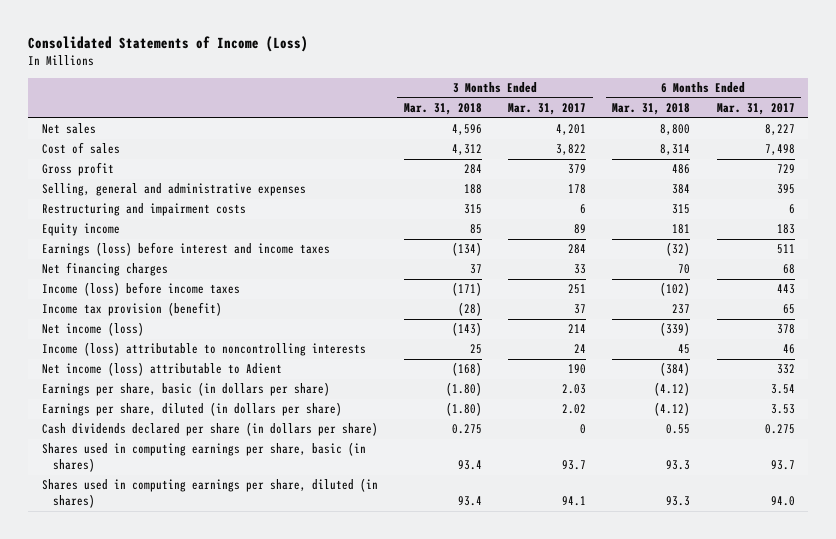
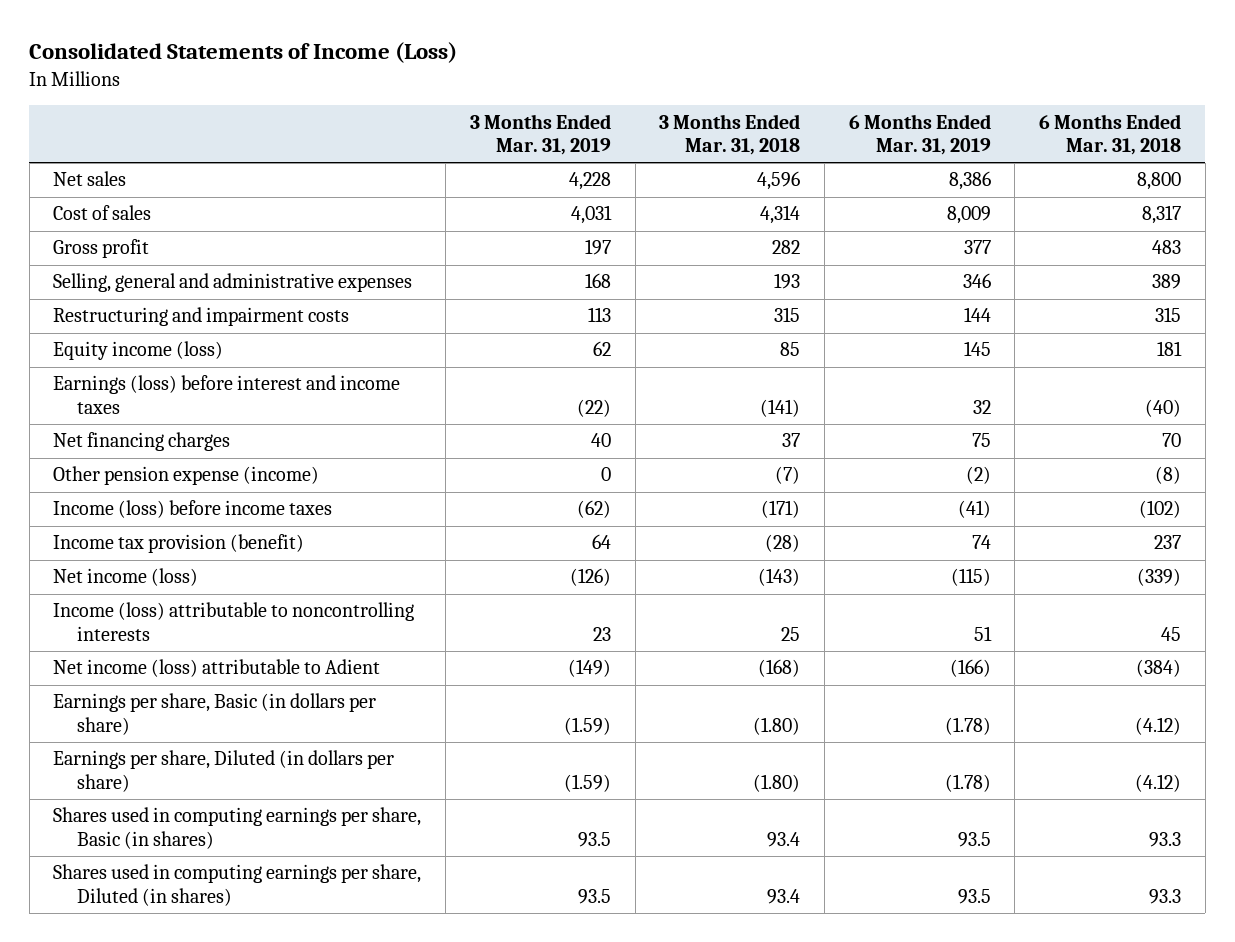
[508,103,587,116] Mar. 31, 2017 -> none
[716,103,795,116] Mar. 31, 2017 -> none
none -> [469,113,611,156] 3 Months Ended Mar. 31, 2019
none -> [848,113,991,156] 6 Months Ended Mar. 31, 2019
[451,144,482,156] 4,312 -> [760,205,801,225] 4,314
[660,144,691,156] 8,314 -> [1142,205,1182,225] 8,317
[463,164,482,175] 284 -> [772,240,801,255] 282
[672,164,691,175] 486 -> [1152,240,1182,255] 483
[463,184,482,195] 188 -> [774,273,801,290] 193
[672,184,691,195] 384 -> [1152,274,1182,290] 389
[41,223,120,237] Equity income -> [53,341,224,361] Equity income (loss)
[451,242,482,257] (134) -> [760,398,801,417] (141)
[666,242,691,257] (32) -> [1145,398,1182,417] (40)
none -> [53,466,320,486] Other pension expense (income)
[41,422,378,437] Cash dividends declared per share (in dollars per share) -> none
[41,382,330,397] Earnings per share, basic (in dollars per share) -> [53,693,377,735] Earnings per share, Basic (in dollars per share)
[41,402,342,417] Earnings per share, diluted (in dollars per share) -> [53,750,395,792] Earnings per share, Diluted (in dollars per share)
[41,442,366,473] Shares used in computing earnings per share, basic (in shares) -> [53,807,422,849] Shares used in computing earnings per share, Basic (in shares)
[41,478,378,509] Shares used in computing earnings per share, diluted (in shares) -> [53,864,422,906] Shares used in computing earnings per share, Diluted (in shares)

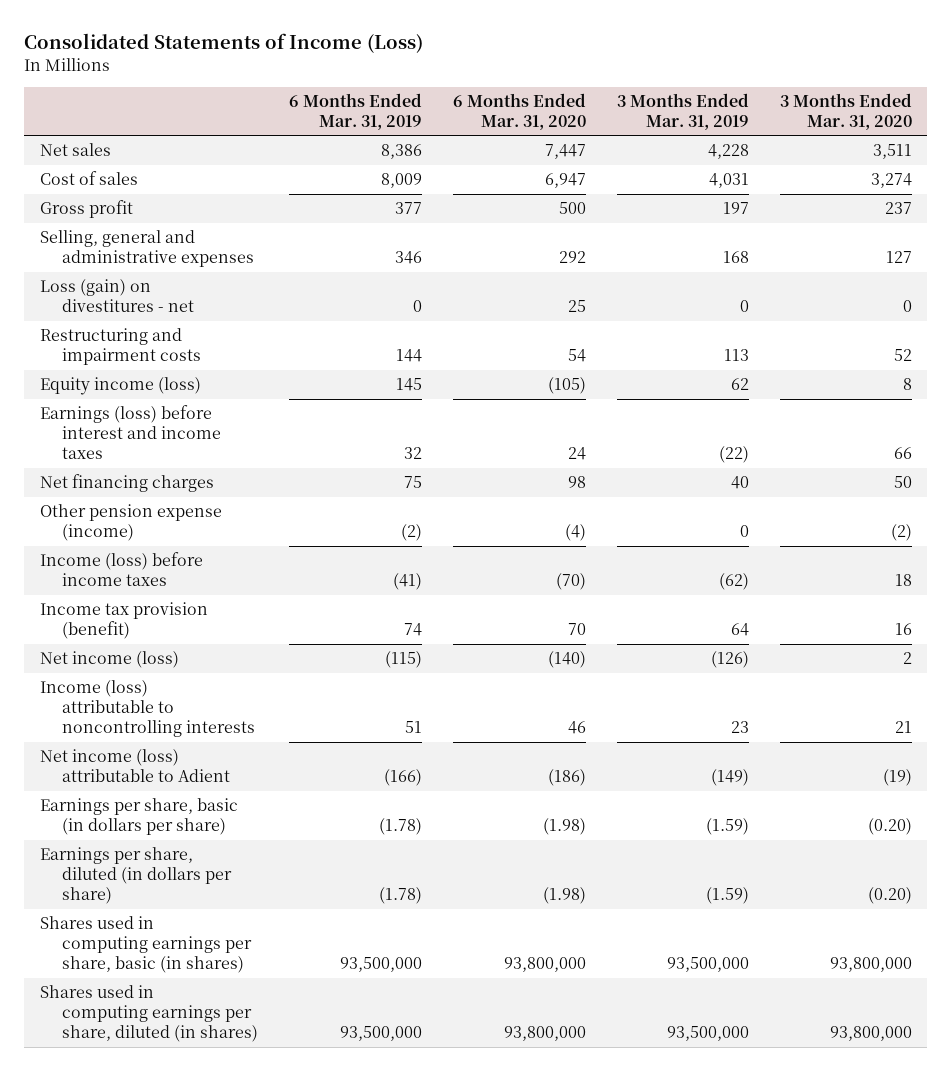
[659,113,801,156] 3 Months Ended Mar. 31, 2018 -> none
[1039,113,1182,156] 6 Months Ended Mar. 31, 2018 -> none
none -> [452,92,586,130] 6 Months Ended Mar. 31, 2020
none -> [779,92,912,130] 3 Months Ended Mar. 31, 2020
none -> [39,279,194,313] Loss (gain) on divestitures - net
[53,693,377,735] Earnings per share, Basic (in dollars per share) -> [39,798,238,836] Earnings per share, basic (in dollars per share)
[53,750,395,792] Earnings per share, Diluted (in dollars per share) -> [39,847,232,905] Earnings per share, diluted (in dollars per share)
[53,807,422,849] Shares used in computing earnings per share, Basic (in shares) -> [39,916,252,974] Shares used in computing earnings per share, basic (in shares)
[577,831,611,847] 93.5 -> [666,957,749,973] 93,500,000
[957,831,991,847] 93.5 -> [339,957,422,973] 93,500,000
[53,864,422,906] Shares used in computing earnings per share, Diluted (in shares) -> [39,985,258,1043] Shares used in computing earnings per share, diluted (in shares)
[577,888,611,904] 93.5 -> [666,1026,749,1042] 93,500,000
[957,888,991,904] 93.5 -> [339,1026,422,1042] 93,500,000

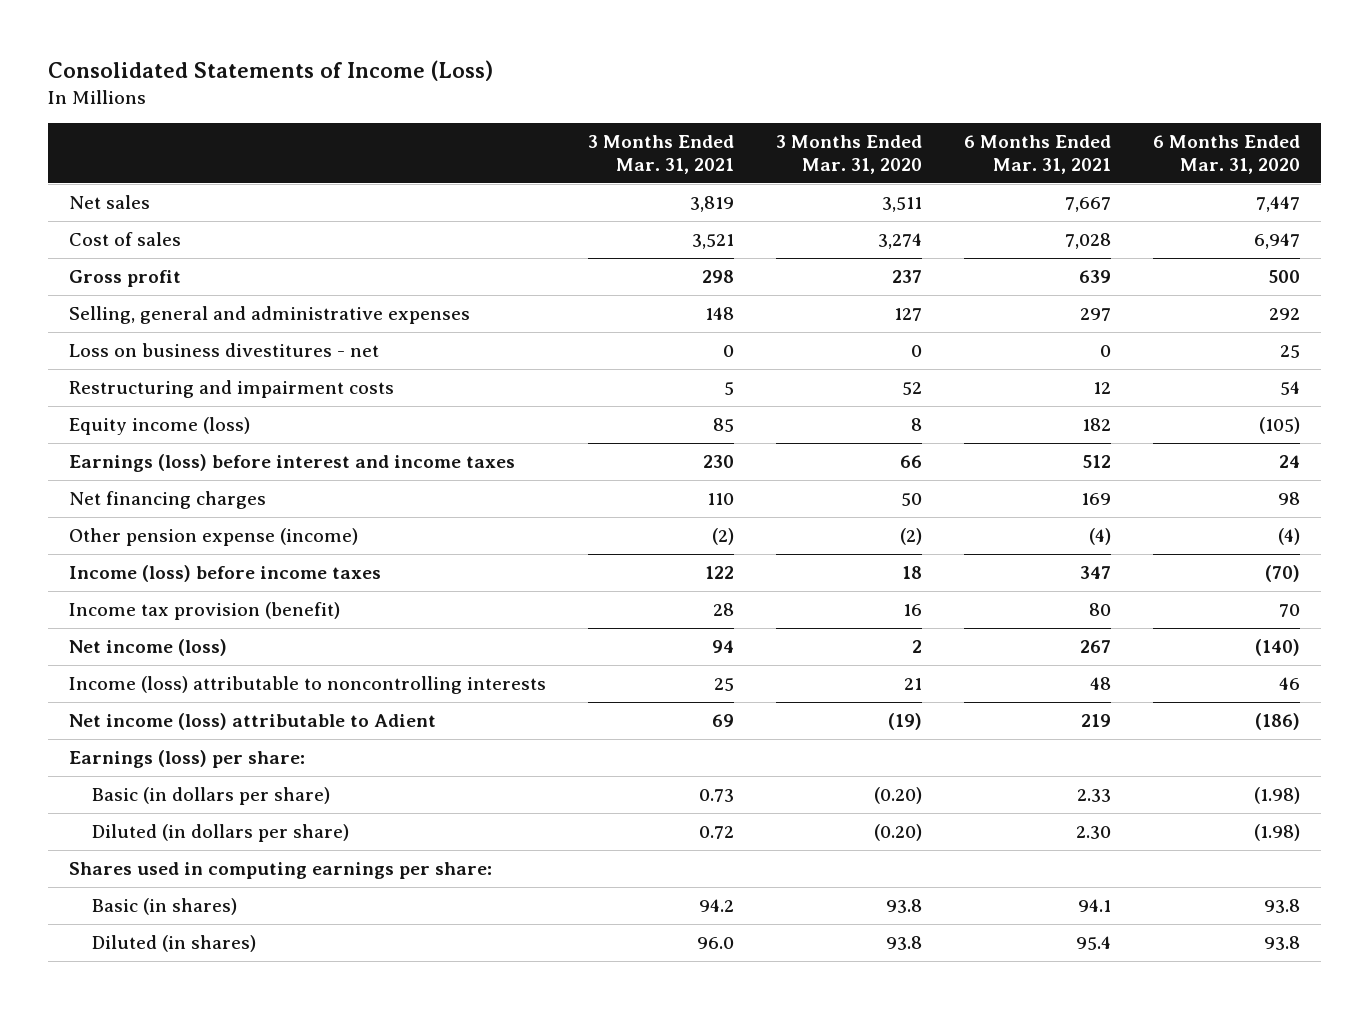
[288,92,422,130] 6 Months Ended Mar. 31, 2019 -> none
[616,92,749,130] 3 Months Ended Mar. 31, 2019 -> none
none -> [587,134,734,175] 3 Months Ended Mar. 31, 2021
none -> [964,134,1112,175] 6 Months Ended Mar. 31, 2021
[39,279,194,313] Loss (gain) on divestitures - net -> [68,342,379,357] Loss on business divestitures - net
none -> [68,749,305,768] Earnings (loss) per share:
[39,798,238,836] Earnings per share, basic (in dollars per share) -> [92,786,331,805] Basic (in dollars per share)
[39,847,232,905] Earnings per share, diluted (in dollars per share) -> [92,823,350,842] Diluted (in dollars per share)
none -> [68,861,492,879] Shares used in computing earnings per share:
[39,916,252,974] Shares used in computing earnings per share, basic (in shares) -> [92,897,238,915] Basic (in shares)
[503,957,586,973] 93,800,000 -> [1264,898,1301,913] 93.8
[829,957,912,973] 93,800,000 -> [885,898,922,913] 93.8
[39,985,258,1043] Shares used in computing earnings per share, diluted (in shares) -> [92,934,257,952] Diluted (in shares)
[503,1026,586,1042] 93,800,000 -> [1264,935,1301,950] 93.8
[829,1026,912,1042] 93,800,000 -> [885,935,922,950] 93.8

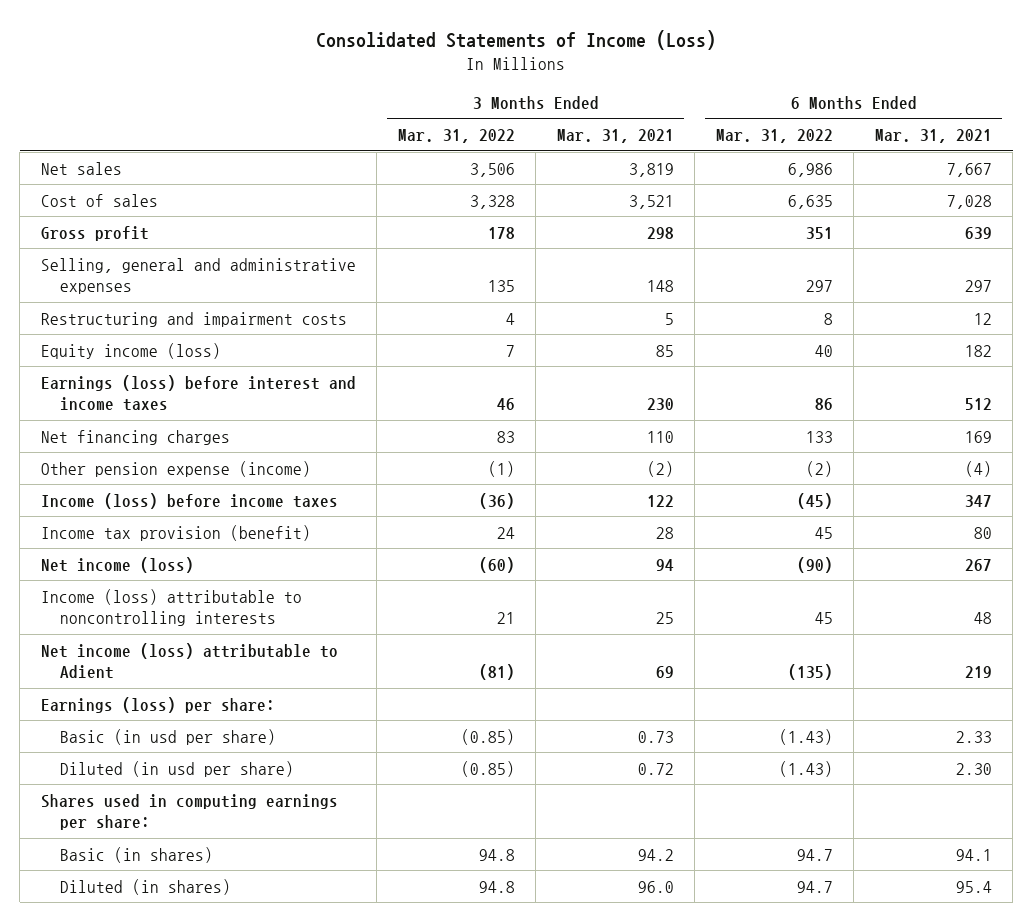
[775,134,922,175] 3 Months Ended Mar. 31, 2020 -> none
[1153,134,1301,175] 6 Months Ended Mar. 31, 2020 -> none
none -> [397,129,515,144] Mar. 31, 2022
none -> [715,129,833,144] Mar. 31, 2022
[68,342,379,357] Loss on business divestitures - net -> none
[92,786,331,805] Basic (in dollars per share) -> [60,728,277,745] Basic (in usd per share)
[92,823,350,842] Diluted (in dollars per share) -> [60,760,295,777] Diluted (in usd per share)

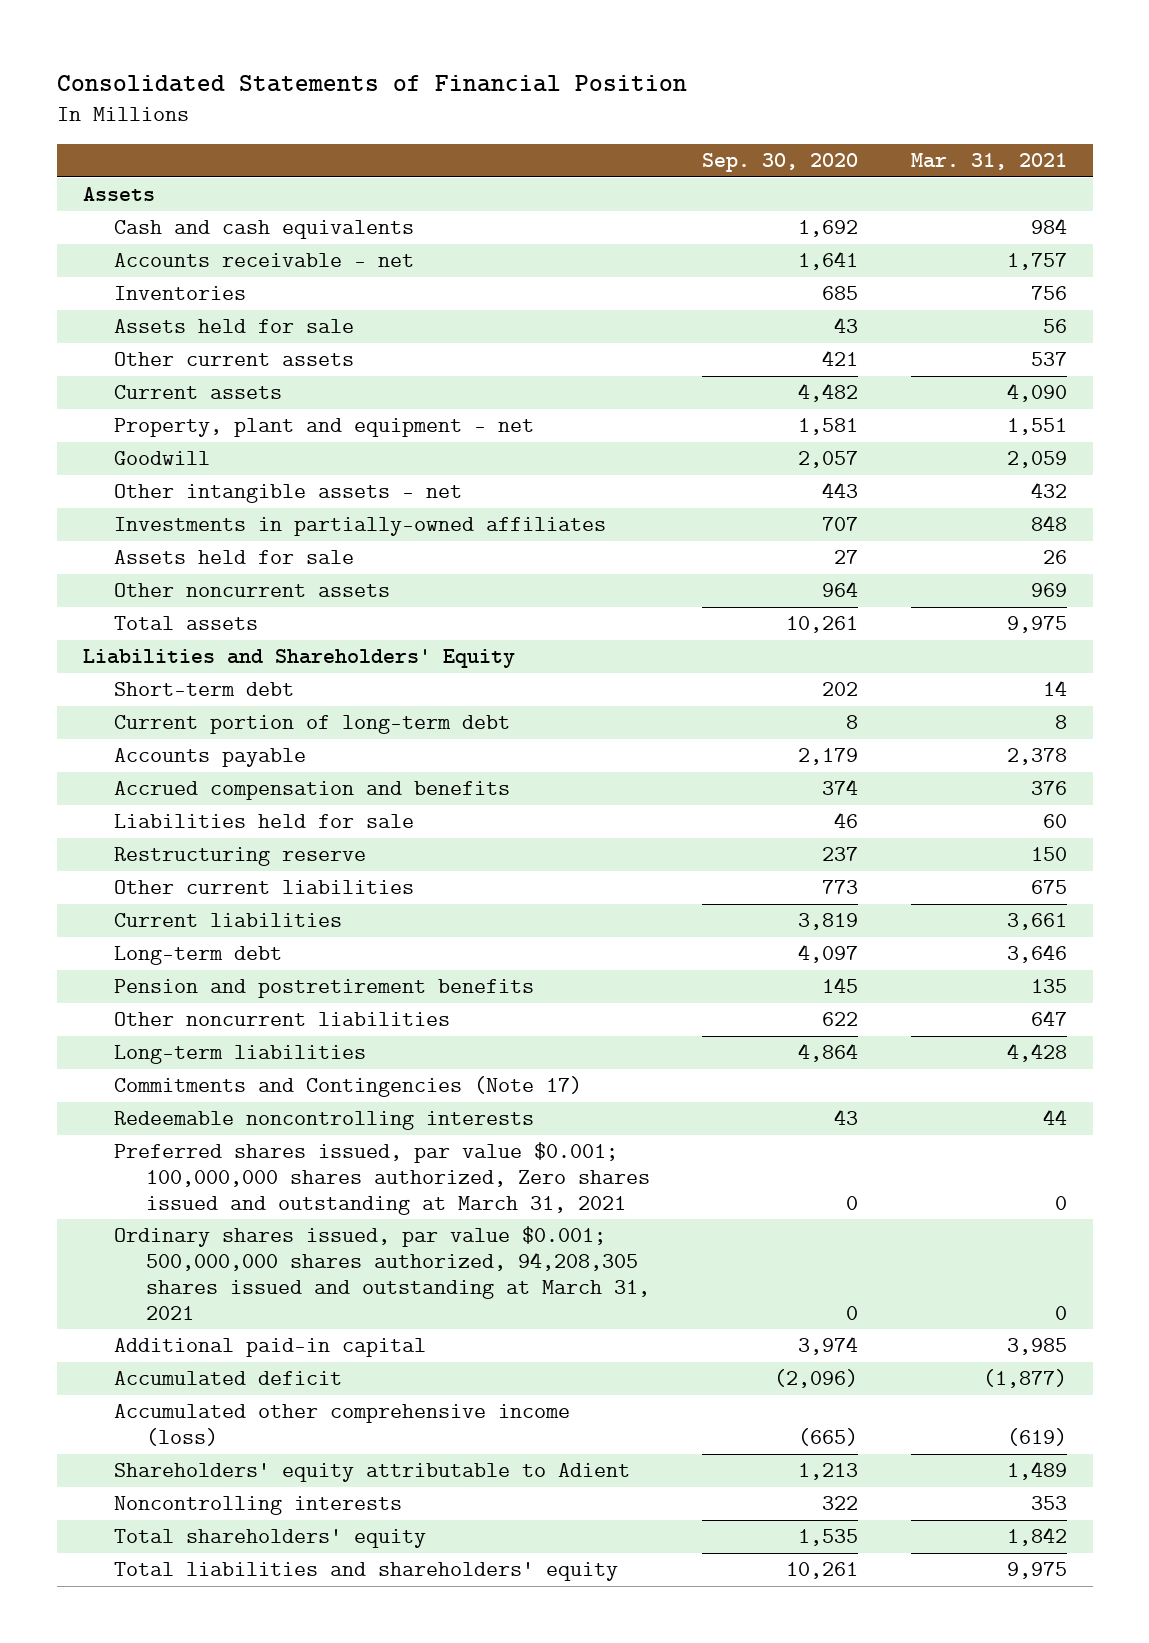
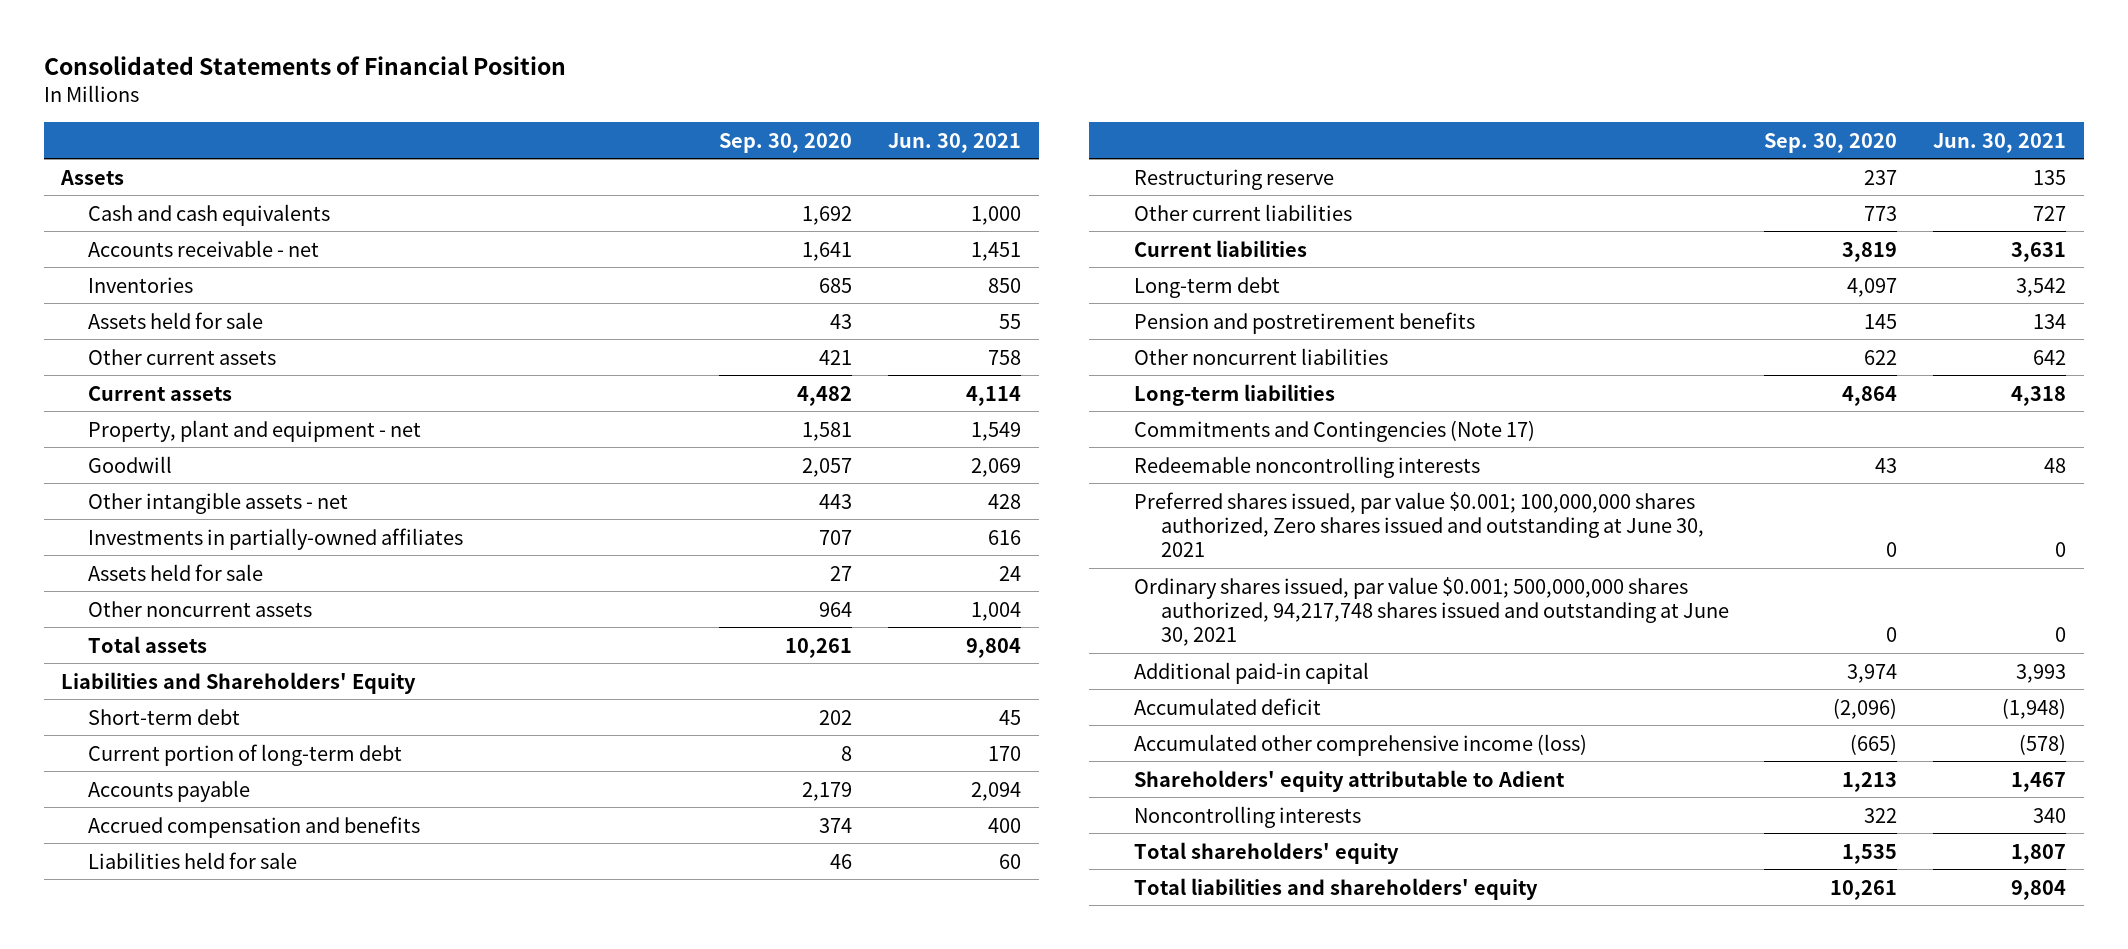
[910,152,1067,170] Mar. 31, 2021 -> none
none -> [887,132,1021,153] Jun. 30, 2021
[114,1142,650,1215] Preferred shares issued, par value $0.001; 100,000,000 shares authorized, Zero shares issued and outstanding at March 31, 2021 -> [1133,491,1704,557] Preferred shares issued, par value $0.001; 100,000,000 shares authorized, Zero shares issued and outstanding at June 30, 2021
[114,1226,650,1320] Ordinary shares issued, par value $0.001; 500,000,000 shares authorized, 94,208,305 shares issued and outstanding at March 31, 2021 -> [1133,576,1729,646] Ordinary shares issued, par value $0.001; 500,000,000 shares authorized, 94,217,748 shares issued and outstanding at June 30, 2021

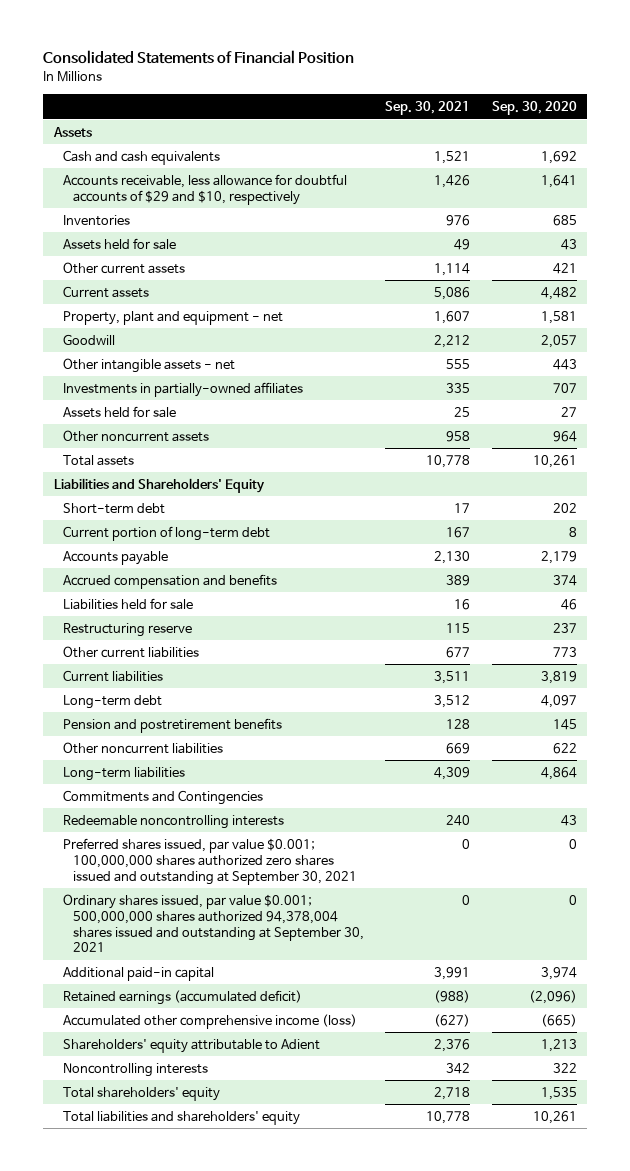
[887,132,1021,153] Jun. 30, 2021 -> none
none -> [385,101,471,116] Sep. 30, 2021
[88,239,320,257] Accounts receivable - net -> [63,173,348,205] Accounts receivable, less allowance for doubtful accounts of $29 and $10, respectively
[1133,419,1535,442] Commitments and Contingencies (Note 17) -> [63,789,264,805] Commitments and Contingencies
[1133,491,1704,557] Preferred shares issued, par value $0.001; 100,000,000 shares authorized, Zero shares issued and outstanding at June 30, 2021 -> [63,837,358,885] Preferred shares issued, par value $0.001; 100,000,000 shares authorized zero shares issued and outstanding at September 30, 2021
[1133,576,1729,646] Ordinary shares issued, par value $0.001; 500,000,000 shares authorized, 94,217,748 shares issued and outstanding at June 30, 2021 -> [63,893,365,953] Ordinary shares issued, par value $0.001; 500,000,000 shares authorized 94,378,004 shares issued and outstanding at September 30, 2021
[1133,697,1321,715] Accumulated deficit -> [63,989,303,1005] Retained earnings (accumulated deficit)

